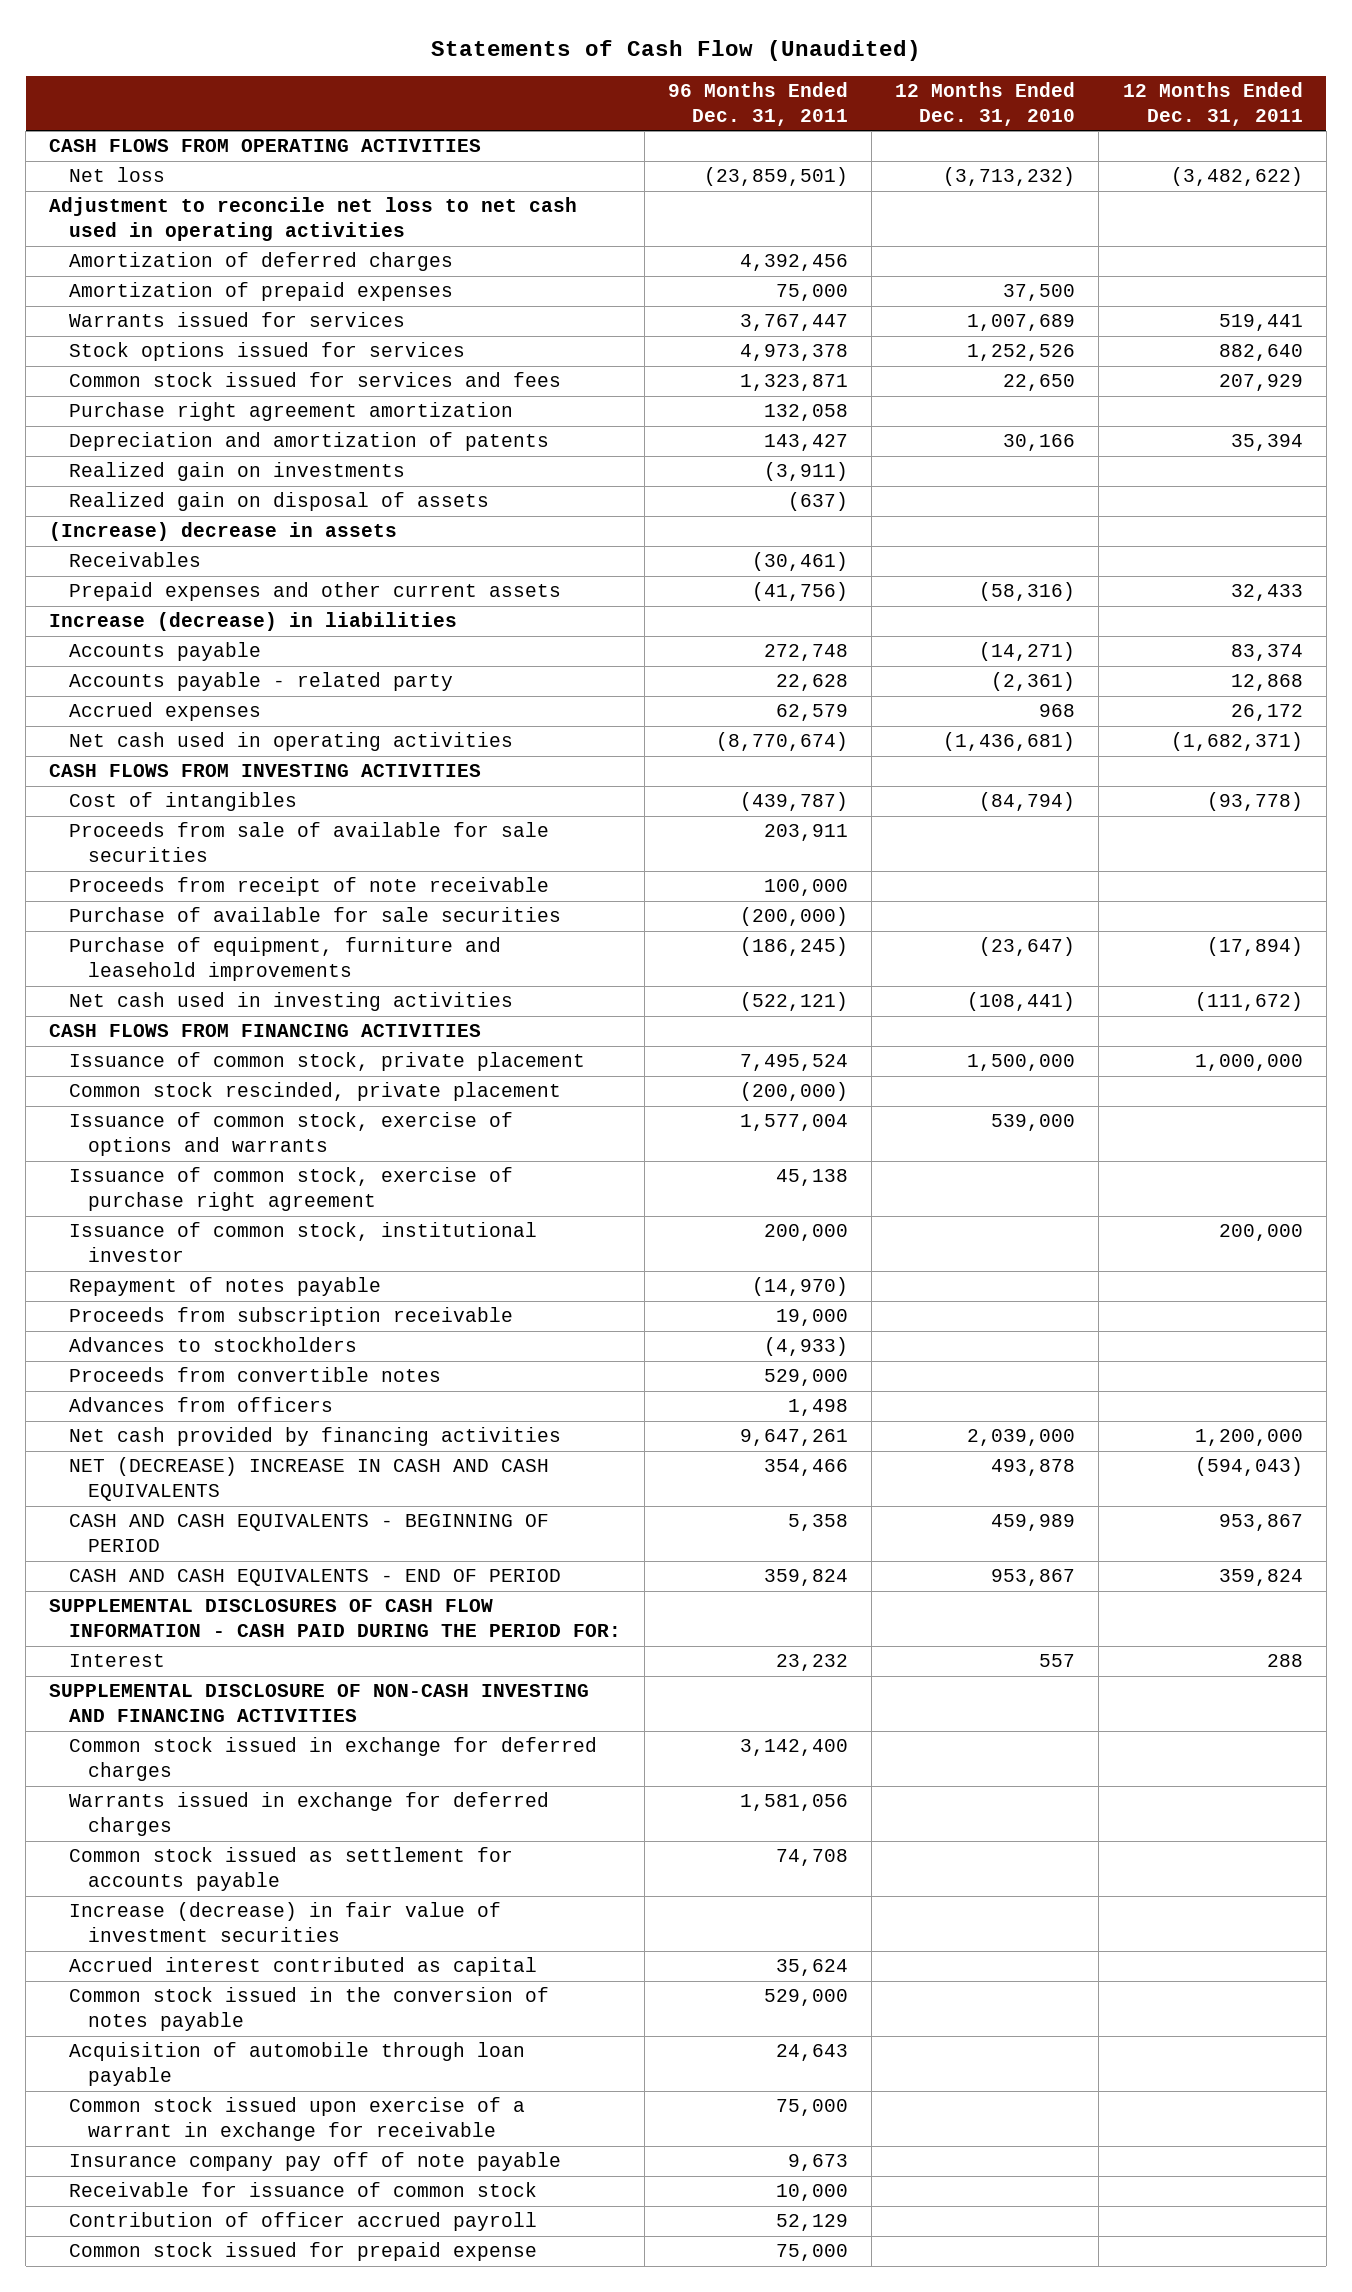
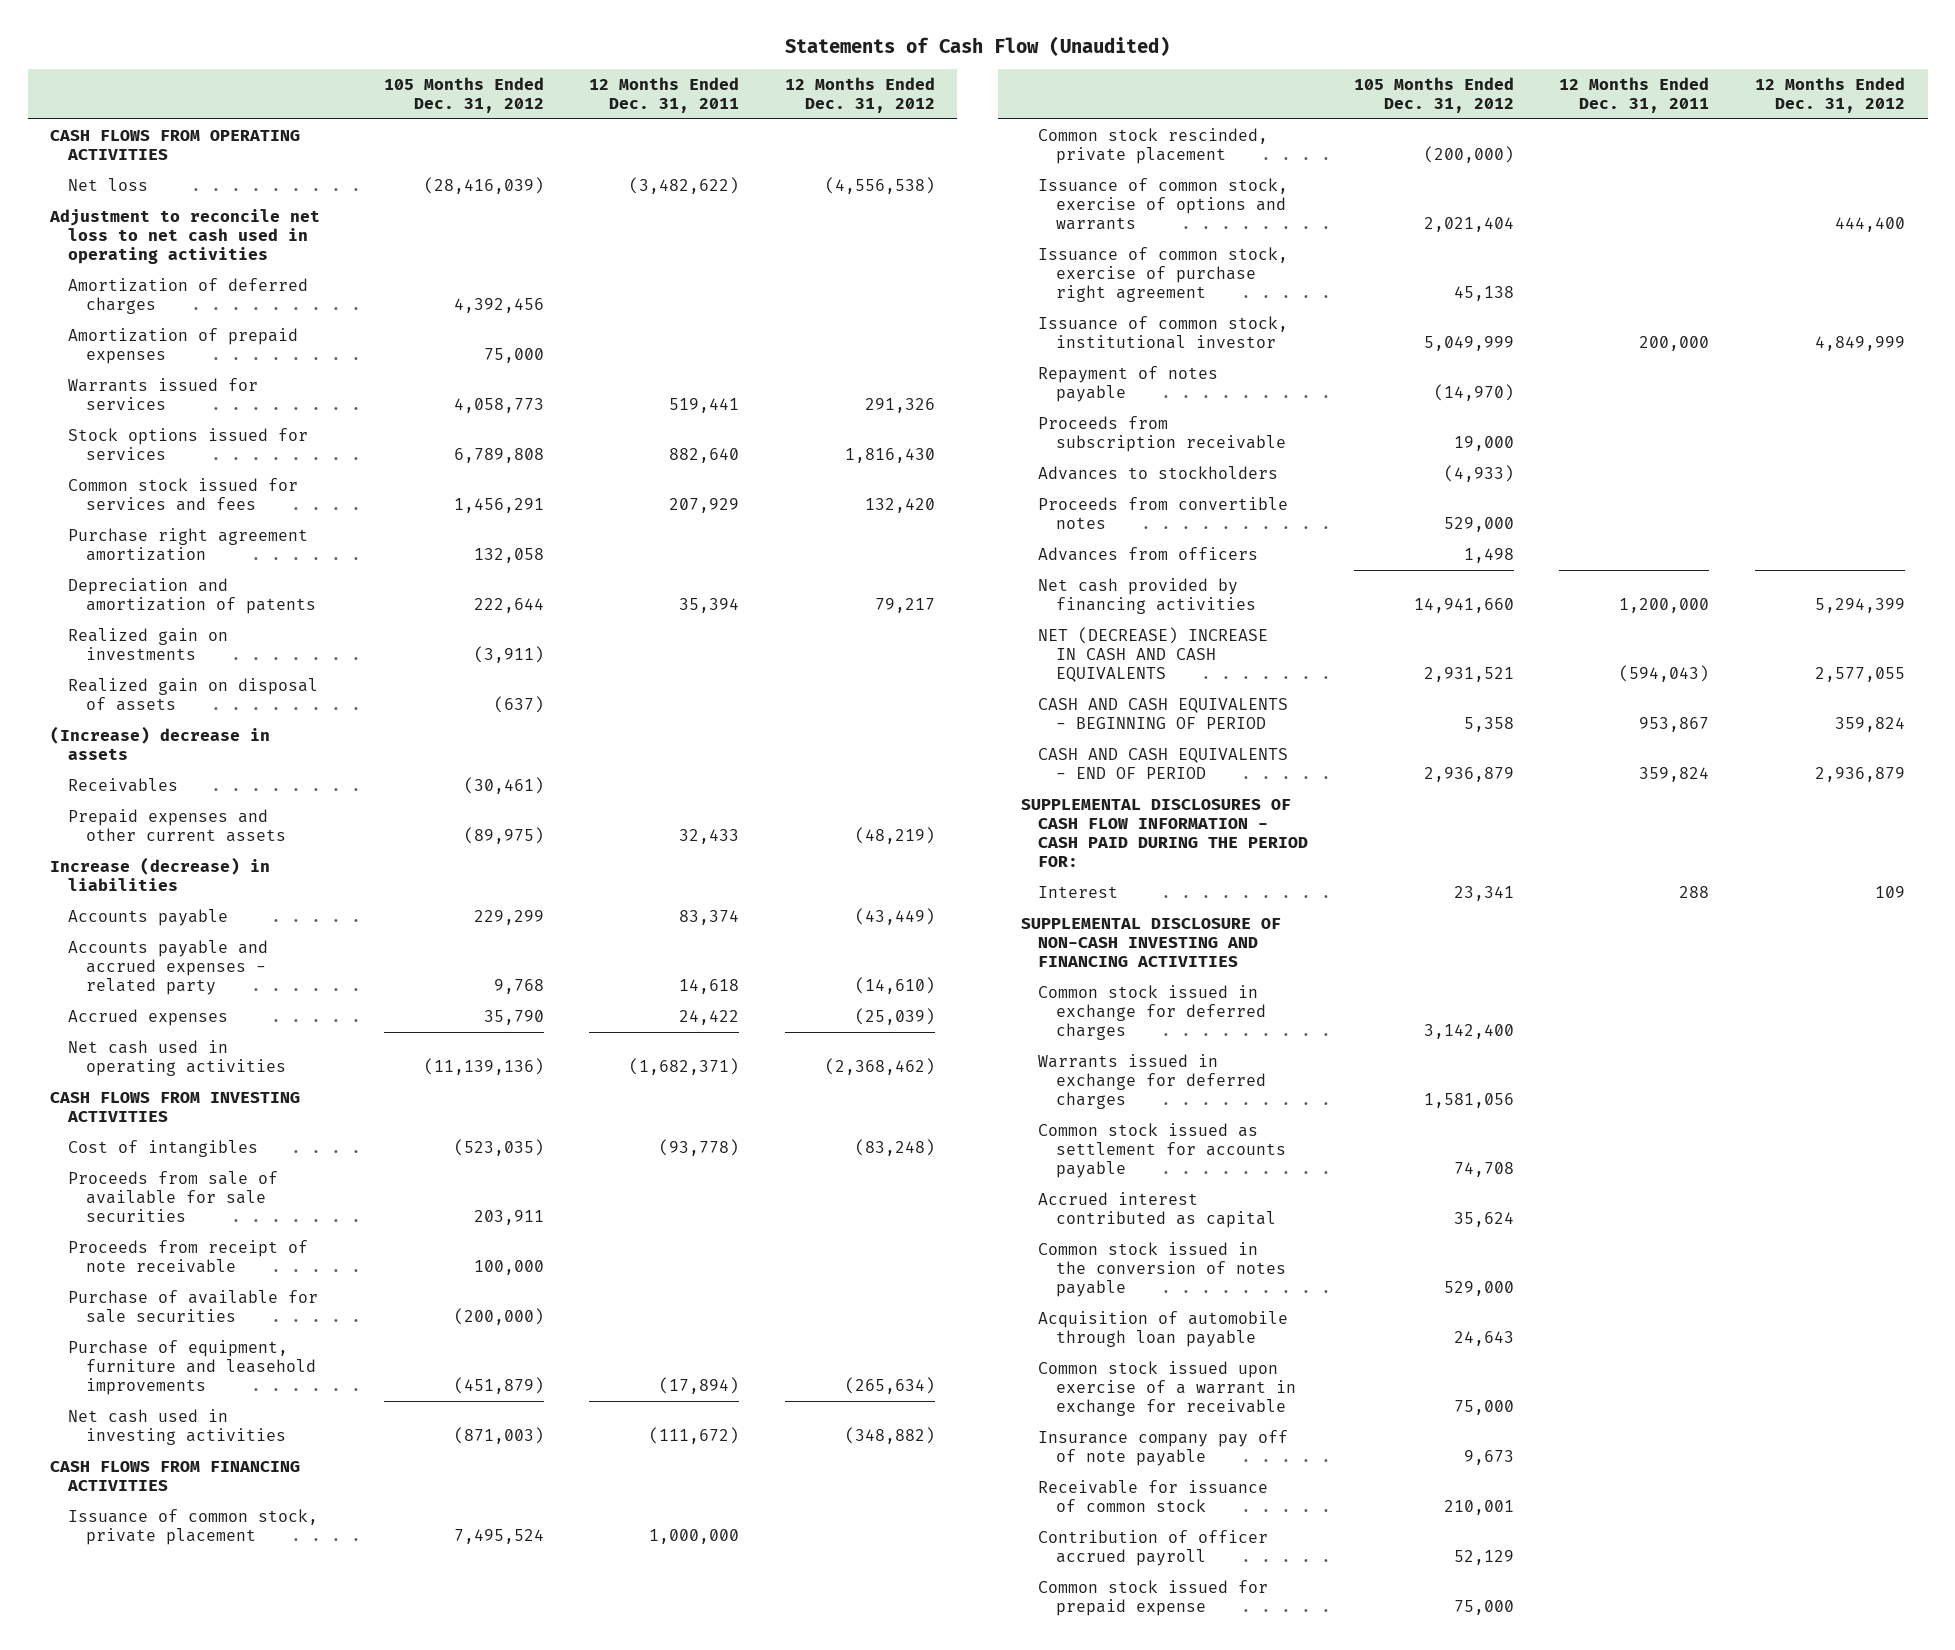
[667,82,848,127] 96 Months Ended Dec. 31, 2011 -> none
[895,82,1076,127] 12 Months Ended Dec. 31, 2010 -> none
none -> [383,76,544,113] 105 Months Ended Dec. 31, 2012
none -> [784,76,935,113] 12 Months Ended Dec. 31, 2012
[68,672,453,692] Accounts payable - related party -> [68,940,269,996] Accounts payable and accrued expenses - related party
[1230,674,1303,692] 12,868 -> [679,979,740,995] 14,618
[1230,704,1303,722] 26,172 -> [679,1010,740,1026] 24,422
[68,1902,501,1943] Increase (decrease) in fair value of investment securities -> none

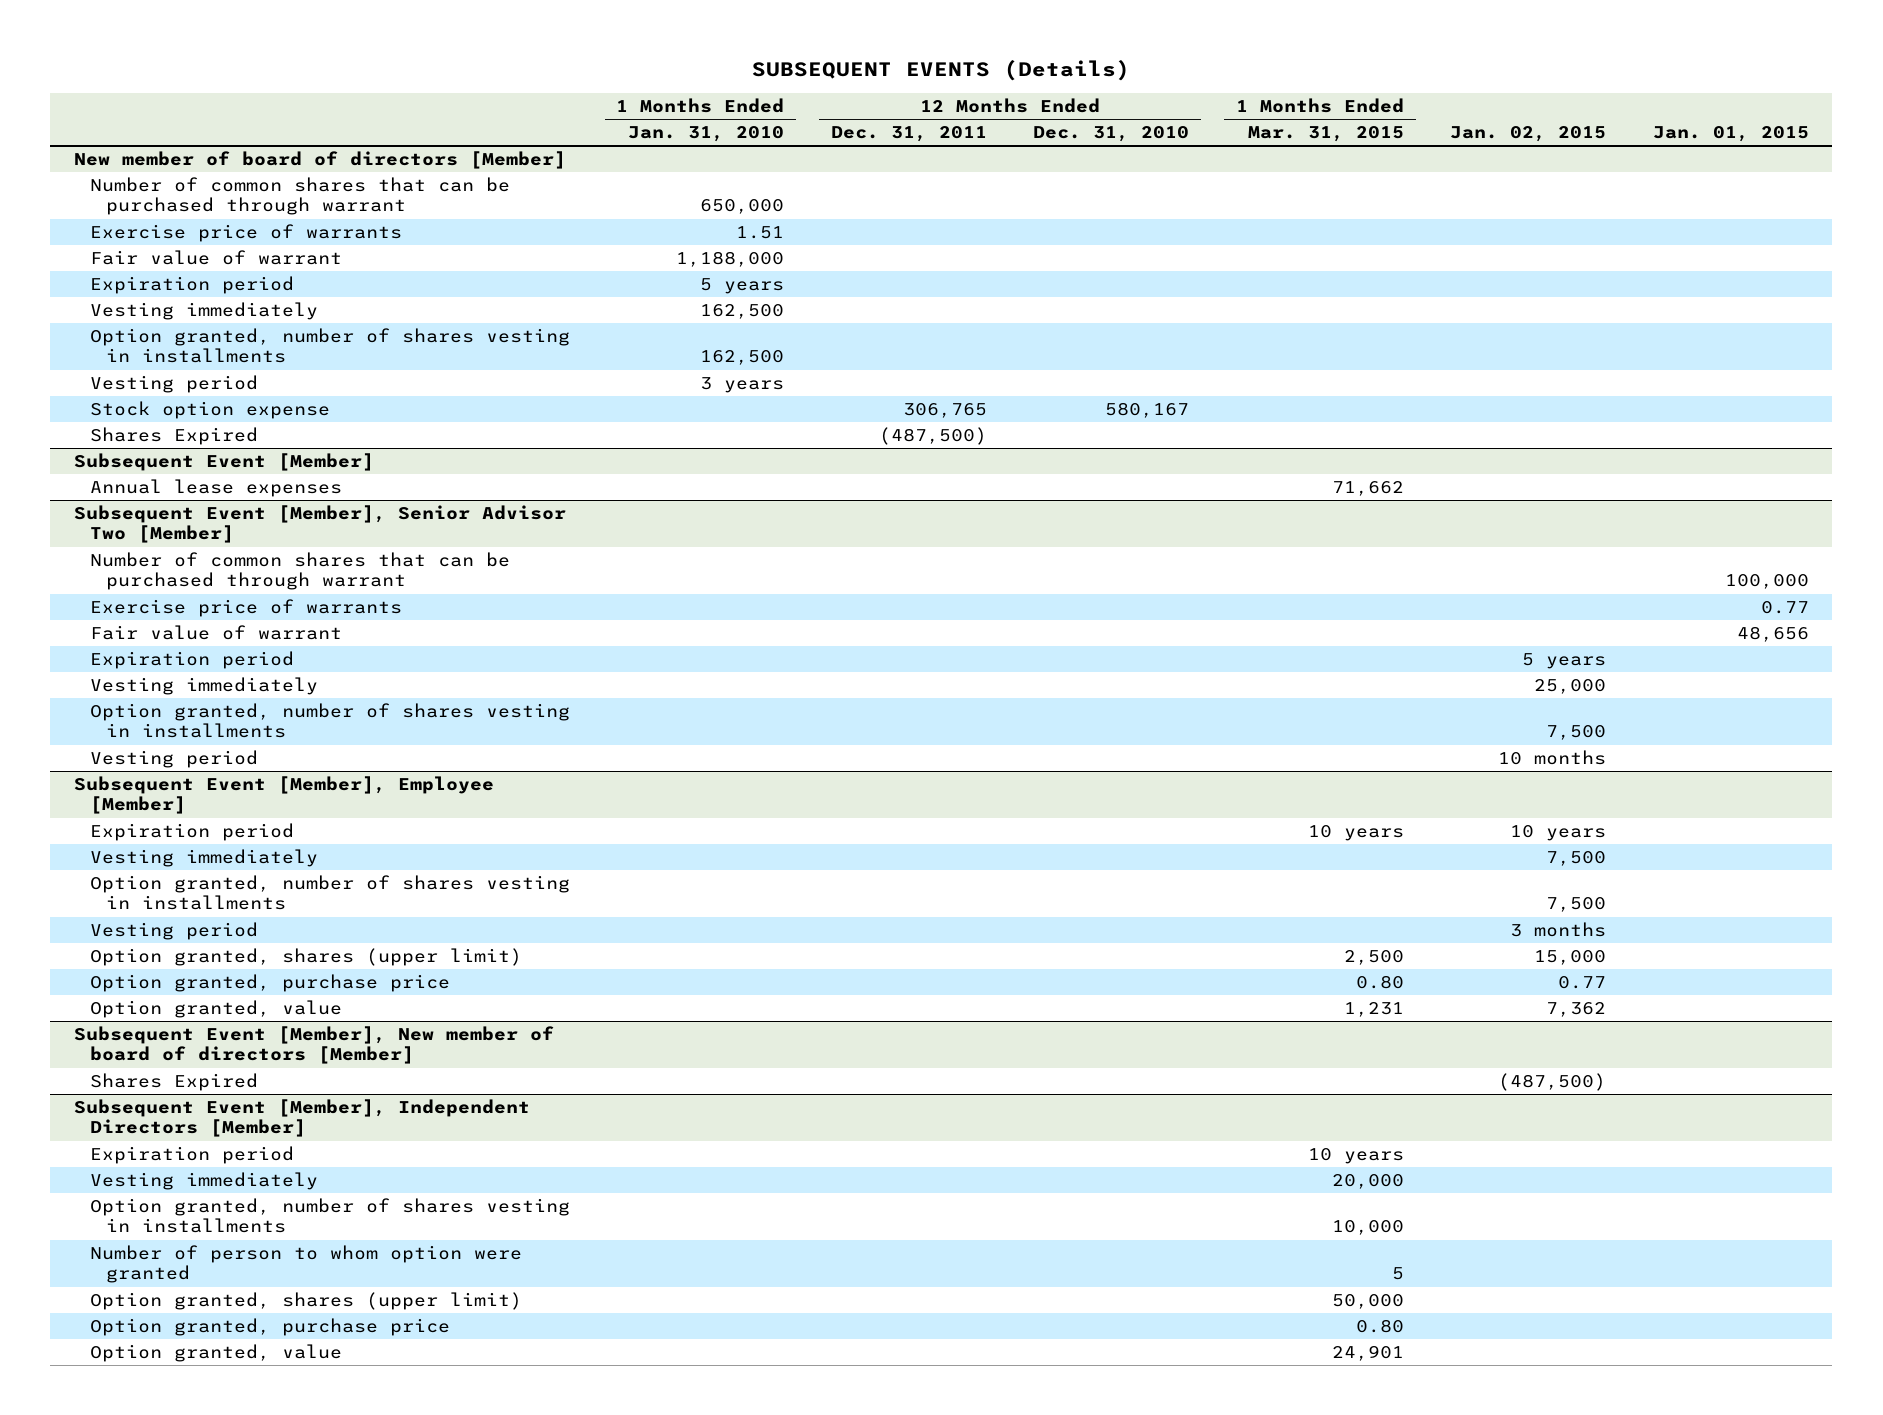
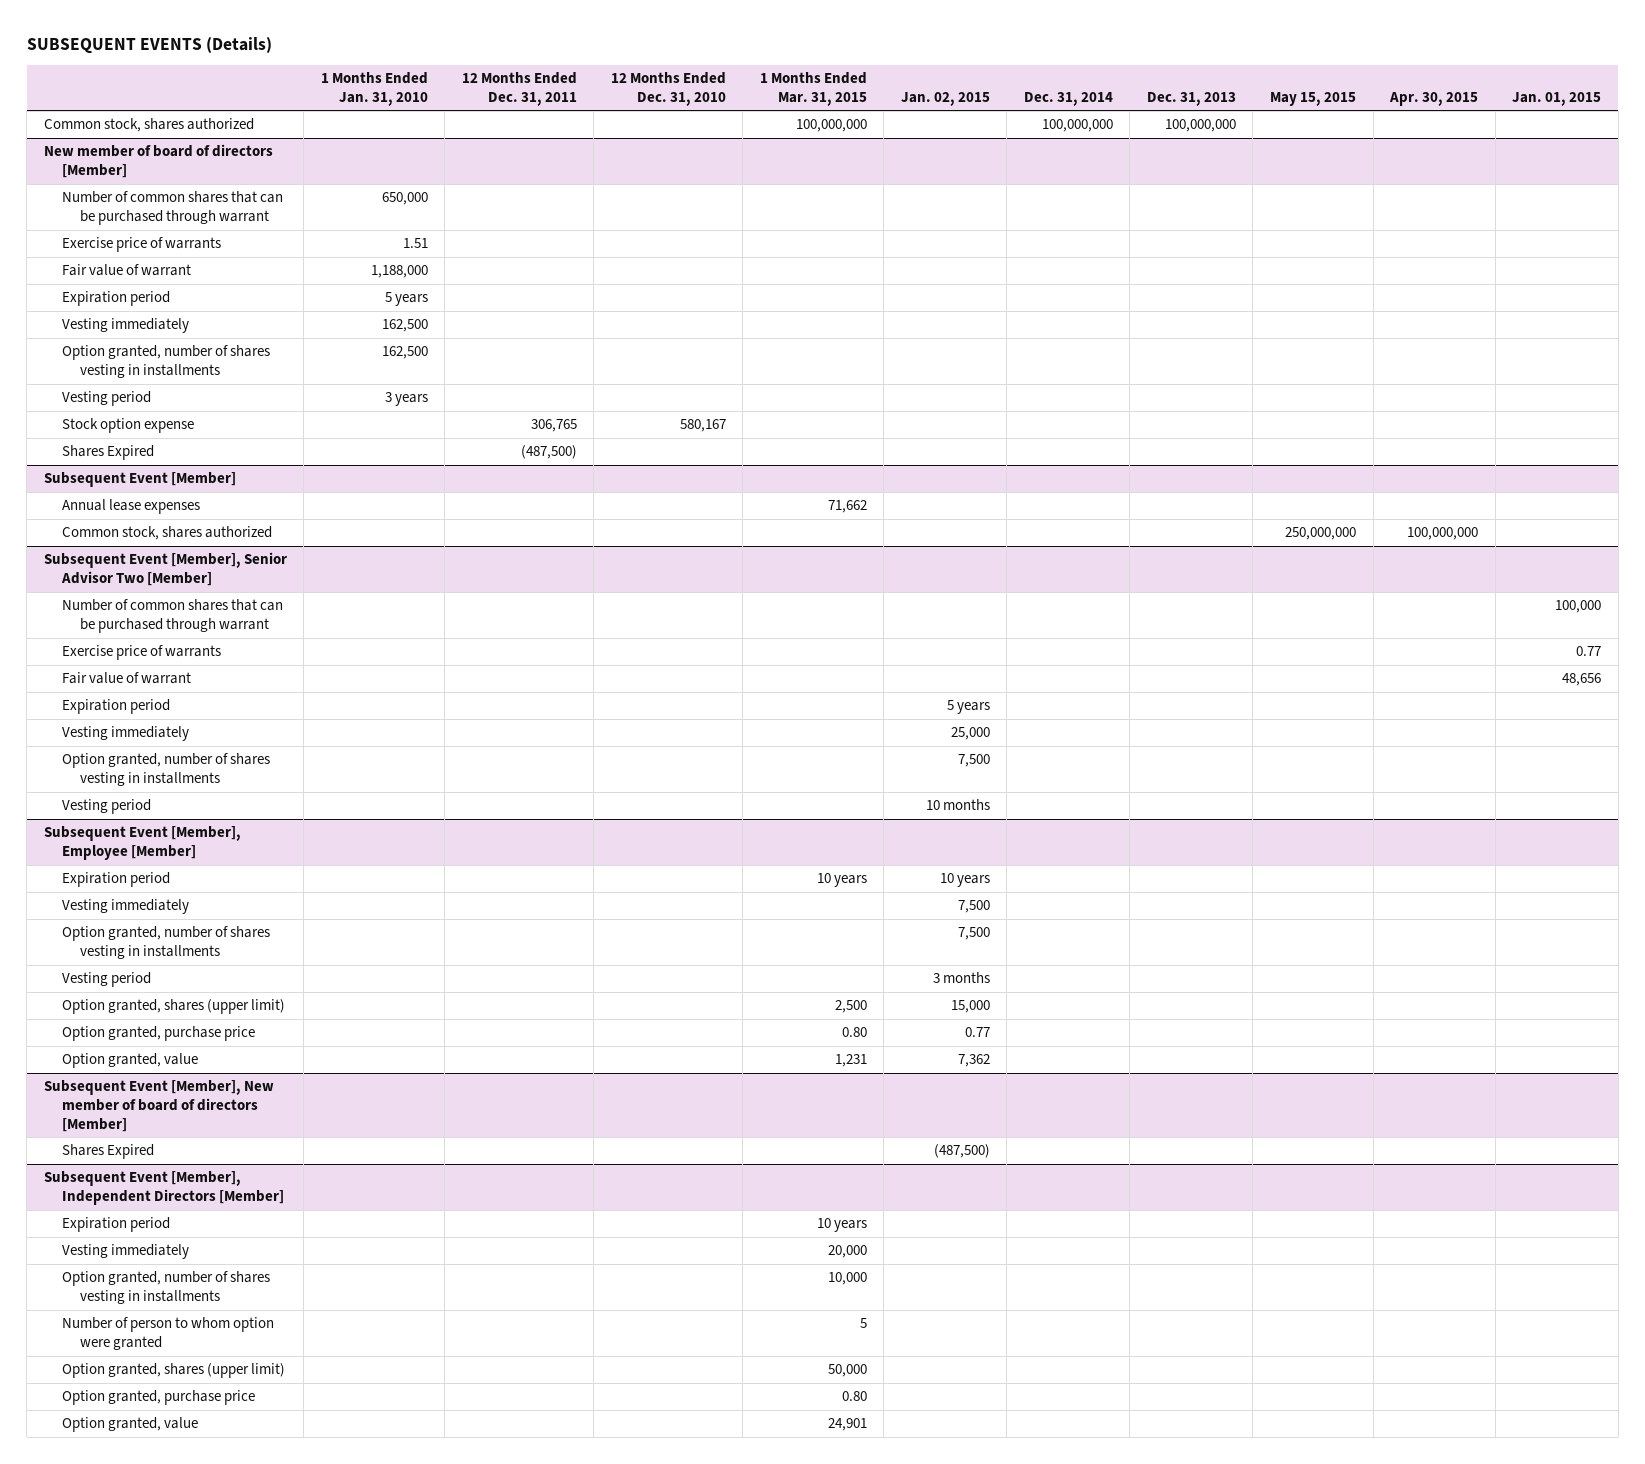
none -> [1023,91,1113,106] Dec. 31, 2014
none -> [1146,91,1236,106] Dec. 31, 2013
none -> [1269,91,1356,106] May 15, 2015
none -> [1389,91,1479,106] Apr. 30, 2015
none -> [43,118,254,133] Common stock, shares authorized
none -> [61,526,272,541] Common stock, shares authorized

